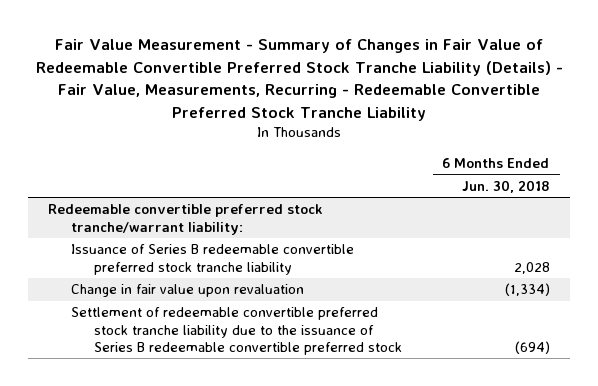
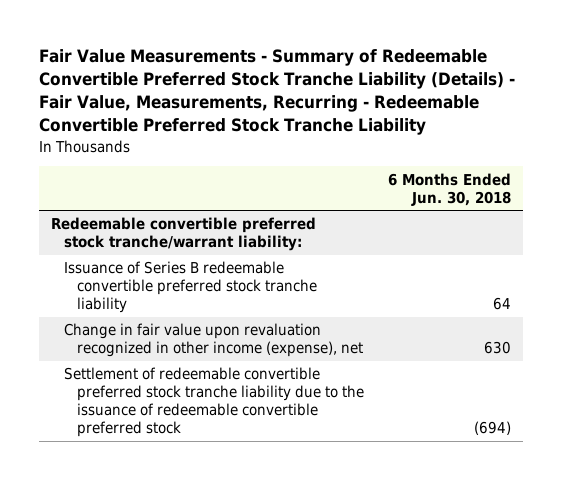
[36,39,564,121] Fair Value Measurement - Summary of Changes in Fair Value of Redeemable Convertible Preferred Stock Tranche Liability (Details) - Fair Value, Measurements, Recurring - Redeemable Convertible Preferred Stock Tranche Liability -> [38,49,515,136] Fair Value Measurements - Summary of Redeemable Convertible Preferred Stock Tranche Liability (Details) - Fair Value, Measurements, Recurring - Redeemable Convertible Preferred Stock Tranche Liability
[513,261,550,274] 2,028 -> [492,297,511,311] 64
[71,284,305,298] Change in fair value upon revaluation -> [63,323,363,358] Change in fair value upon revaluation recognized in other income (expense), net
[504,283,550,297] (1,334) -> [483,341,511,355] 630
[71,307,403,355] Settlement of redeemable convertible preferred stock tranche liability due to the issuance of Series B redeemable convertible preferred stock -> [63,367,364,438] Settlement of redeemable convertible preferred stock tranche liability due to the issuance of redeemable convertible preferred stock

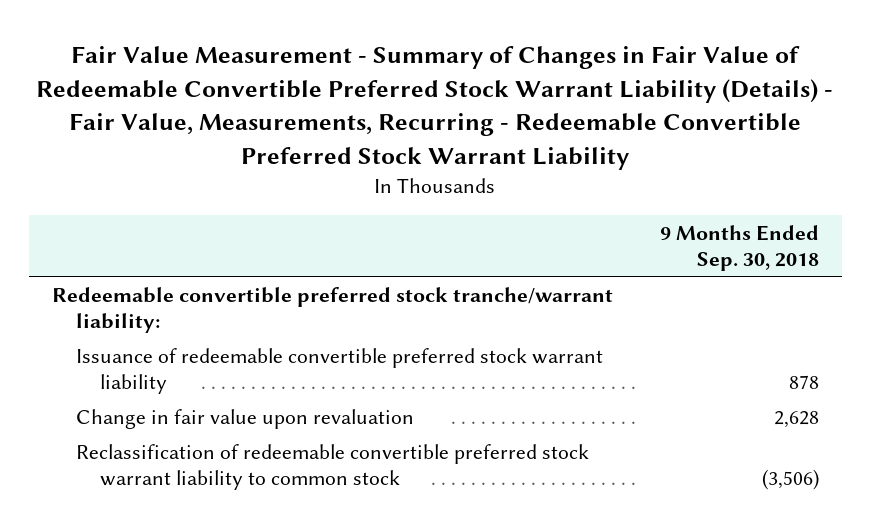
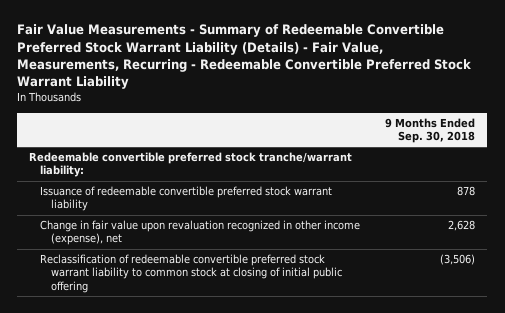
[36,45,834,171] Fair Value Measurement - Summary of Changes in Fair Value of Redeemable Convertible Preferred Stock Warrant Liability (Details) - Fair Value, Measurements, Recurring - Redeemable Convertible Preferred Stock Warrant Liability -> [17,24,472,90] Fair Value Measurements - Summary of Redeemable Convertible Preferred Stock Warrant Liability (Details) - Fair Value, Measurements, Recurring - Redeemable Convertible Preferred Stock Warrant Liability
[76,408,415,429] Change in fair value upon revaluation -> [40,220,361,246] Change in fair value upon revaluation recognized in other income (expense), net
[76,443,590,490] Reclassification of redeemable convertible preferred stock warrant liability to common stock -> [40,254,343,293] Reclassification of redeemable convertible preferred stock warrant liability to common stock at closing of initial public offering

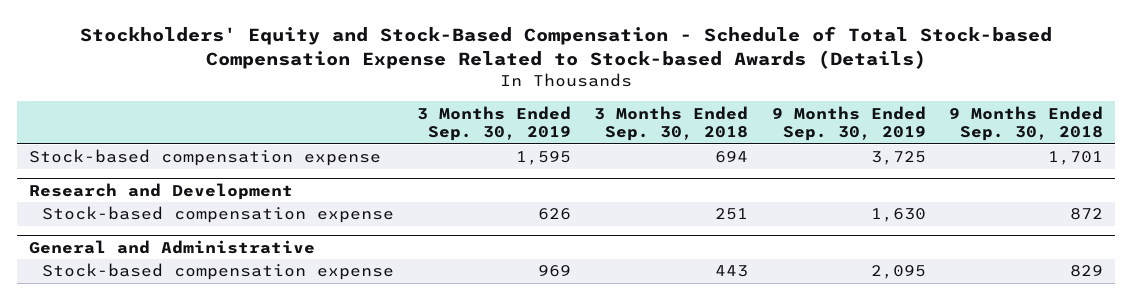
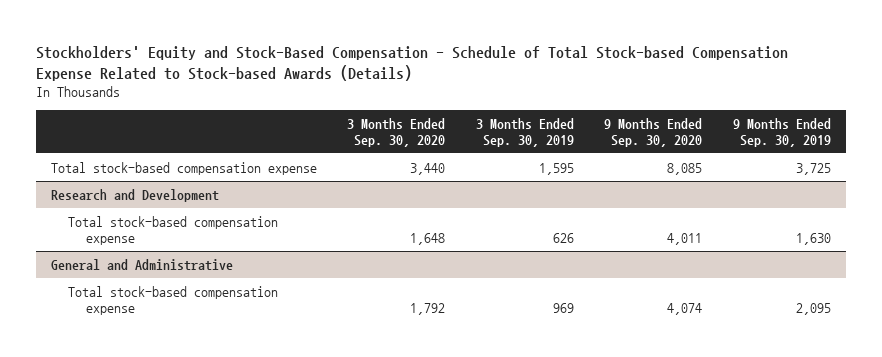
[594,105,749,142] 3 Months Ended Sep. 30, 2018 -> none
[948,105,1103,142] 9 Months Ended Sep. 30, 2018 -> none
none -> [347,117,446,147] 3 Months Ended Sep. 30, 2020
none -> [604,117,703,147] 9 Months Ended Sep. 30, 2020
[29,149,382,167] Stock-based compensation expense -> [50,161,317,175] Total stock-based compensation expense
[41,206,394,224] Stock-based compensation expense -> [68,215,279,245] Total stock-based compensation expense
[41,263,394,281] Stock-based compensation expense -> [68,285,279,315] Total stock-based compensation expense

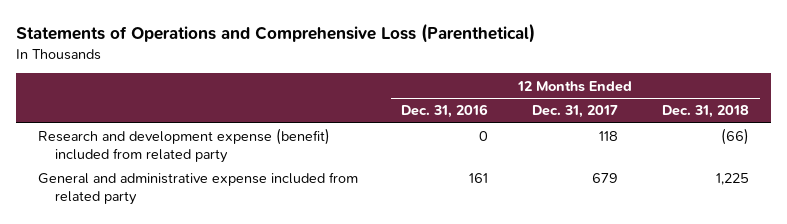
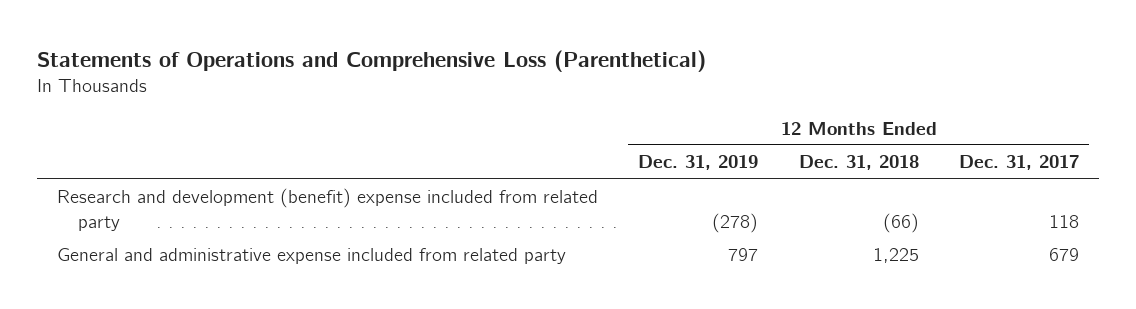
[401,104,489,119] Dec. 31, 2016 -> none
none -> [638,155,759,171] Dec. 31, 2019
[37,128,330,163] Research and development expense (benefit) included from related party -> [57,188,599,231] Research and development (benefit) expense included from related party

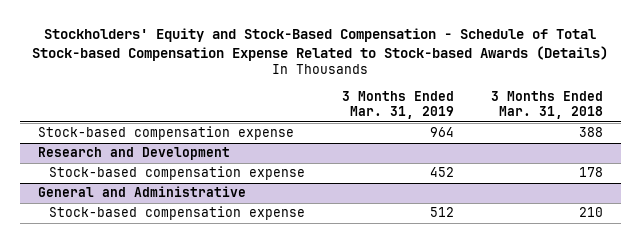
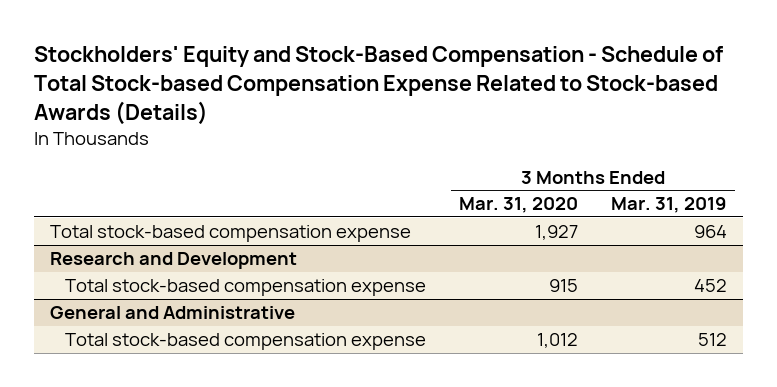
[490,90,603,120] 3 Months Ended Mar. 31, 2018 -> none
none -> [459,197,579,214] Mar. 31, 2020
[37,126,294,141] Stock-based compensation expense -> [50,225,412,243] Total stock-based compensation expense
[49,166,306,181] Stock-based compensation expense -> [65,279,427,297] Total stock-based compensation expense
[49,206,306,221] Stock-based compensation expense -> [65,333,427,351] Total stock-based compensation expense

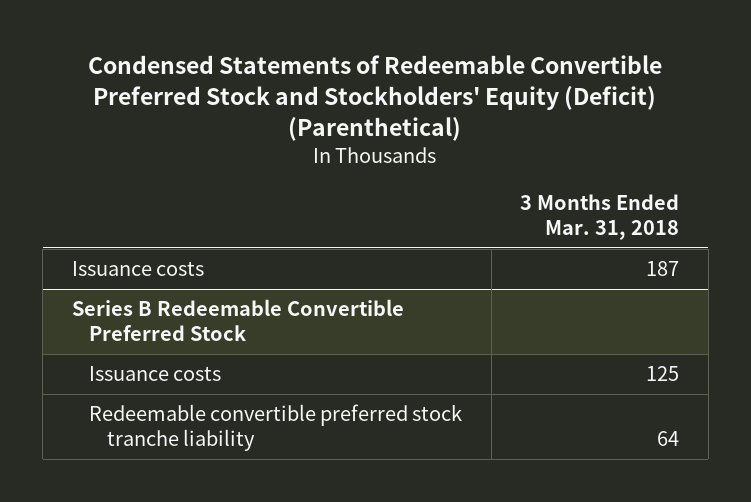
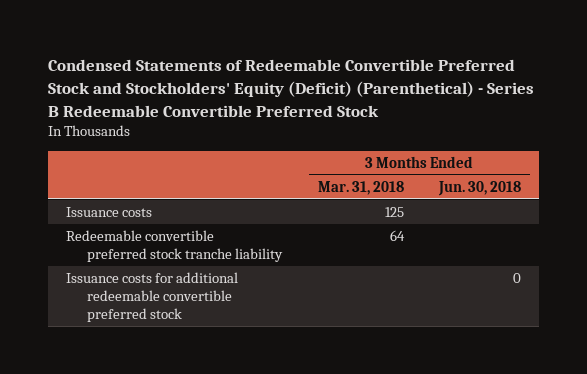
[88,54,663,141] Condensed Statements of Redeemable Convertible Preferred Stock and Stockholders' Equity (Deficit) (Parenthetical) -> [48,58,535,117] Condensed Statements of Redeemable Convertible Preferred Stock and Stockholders' Equity (Deficit) (Parenthetical) - Series B Redeemable Convertible Preferred Stock
none -> [437,180,521,196] Jun. 30, 2018
[71,261,204,277] Issuance costs -> none
[71,299,404,341] Series B Redeemable Convertible Preferred Stock -> none
none -> [65,271,238,322] Issuance costs for additional redeemable convertible preferred stock

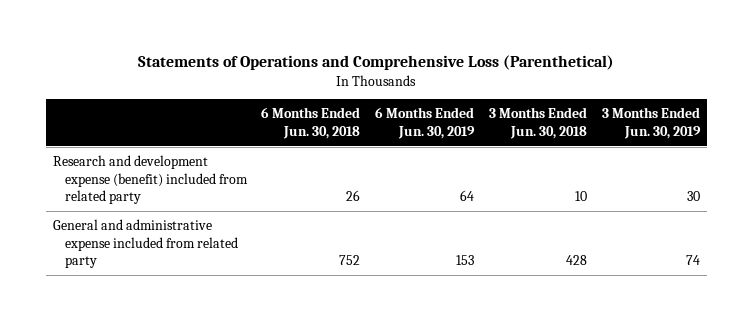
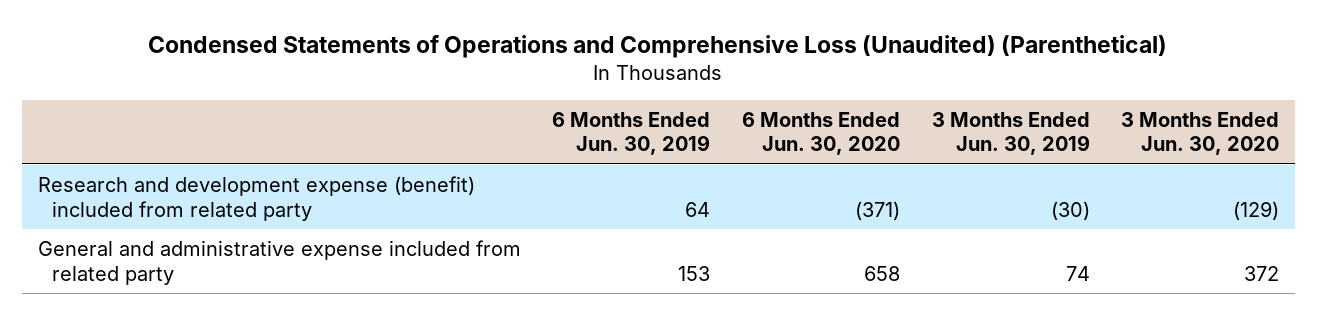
[138,55,615,71] Statements of Operations and Comprehensive Loss (Parenthetical) -> [148,34,1168,58] Condensed Statements of Operations and Comprehensive Loss (Unaudited) (Parenthetical)
[261,107,361,139] 6 Months Ended Jun. 30, 2018 -> none
[488,107,587,139] 3 Months Ended Jun. 30, 2018 -> none
none -> [741,111,900,156] 6 Months Ended Jun. 30, 2020
none -> [1121,111,1280,156] 3 Months Ended Jun. 30, 2020
[686,191,700,202] 30 -> [1050,200,1090,220] (30)

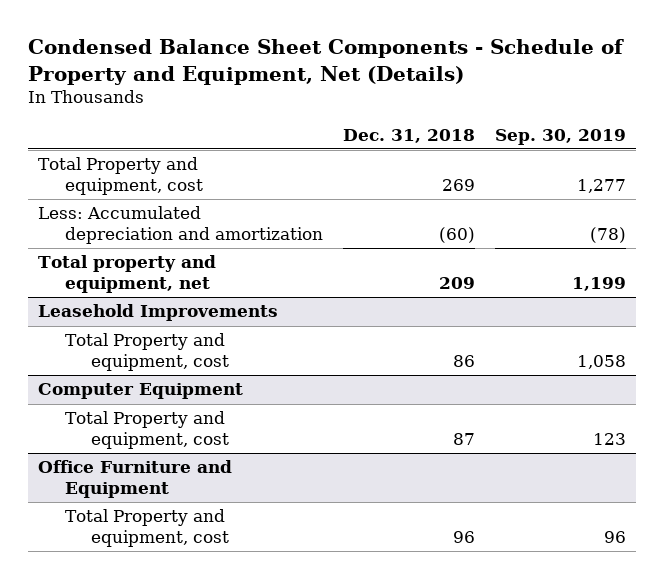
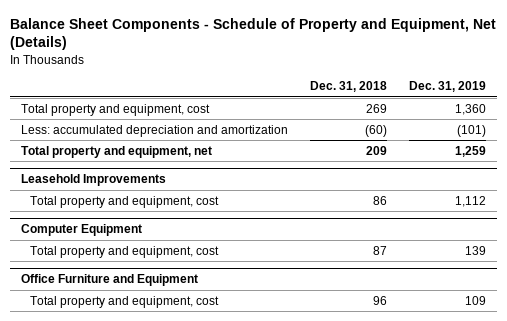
[28,39,625,85] Condensed Balance Sheet Components - Schedule of Property and Equipment, Net (Details) -> [10,17,497,51] Balance Sheet Components - Schedule of Property and Equipment, Net (Details)
[495,128,627,145] Sep. 30, 2019 -> none
none -> [408,81,486,93] Dec. 31, 2019
[38,157,203,196] Total Property and equipment, cost -> [21,103,211,116] Total property and equipment, cost
[38,206,323,245] Less: Accumulated depreciation and amortization -> [21,124,289,137] Less: accumulated depreciation and amortization
[64,333,230,372] Total Property and equipment, cost -> [29,195,219,208] Total property and equipment, cost
[64,411,230,450] Total Property and equipment, cost -> [29,245,219,258] Total property and equipment, cost
[64,509,230,548] Total Property and equipment, cost -> [29,295,219,308] Total property and equipment, cost

